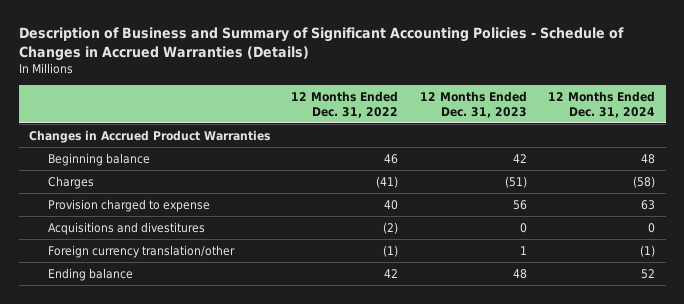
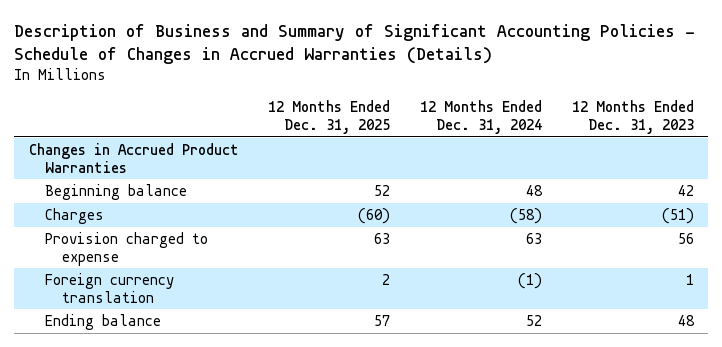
[291,91,399,118] 12 Months Ended Dec. 31, 2022 -> none
none -> [268,100,391,135] 12 Months Ended Dec. 31, 2025
[48,221,206,235] Acquisitions and divestitures -> none
[48,244,236,258] Foreign currency translation/other -> [45,272,175,303] Foreign currency translation

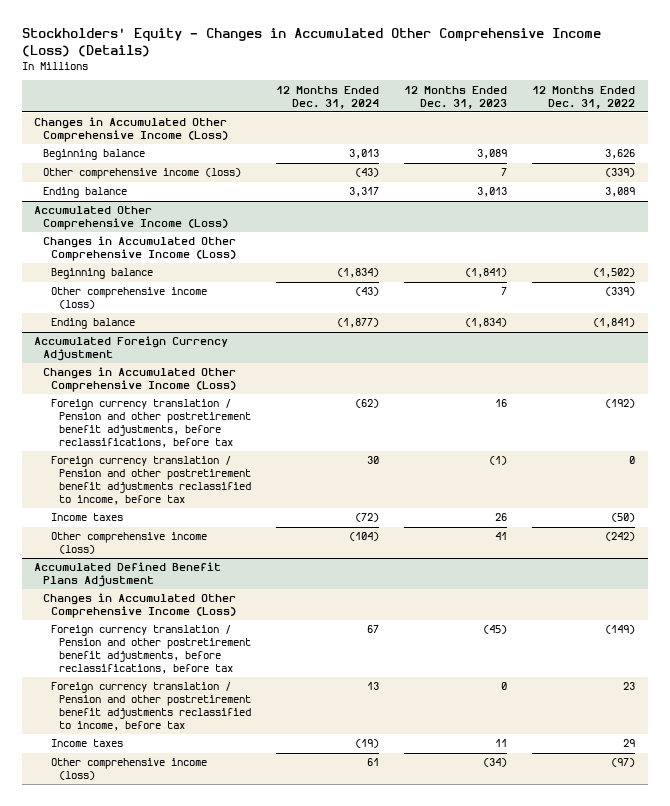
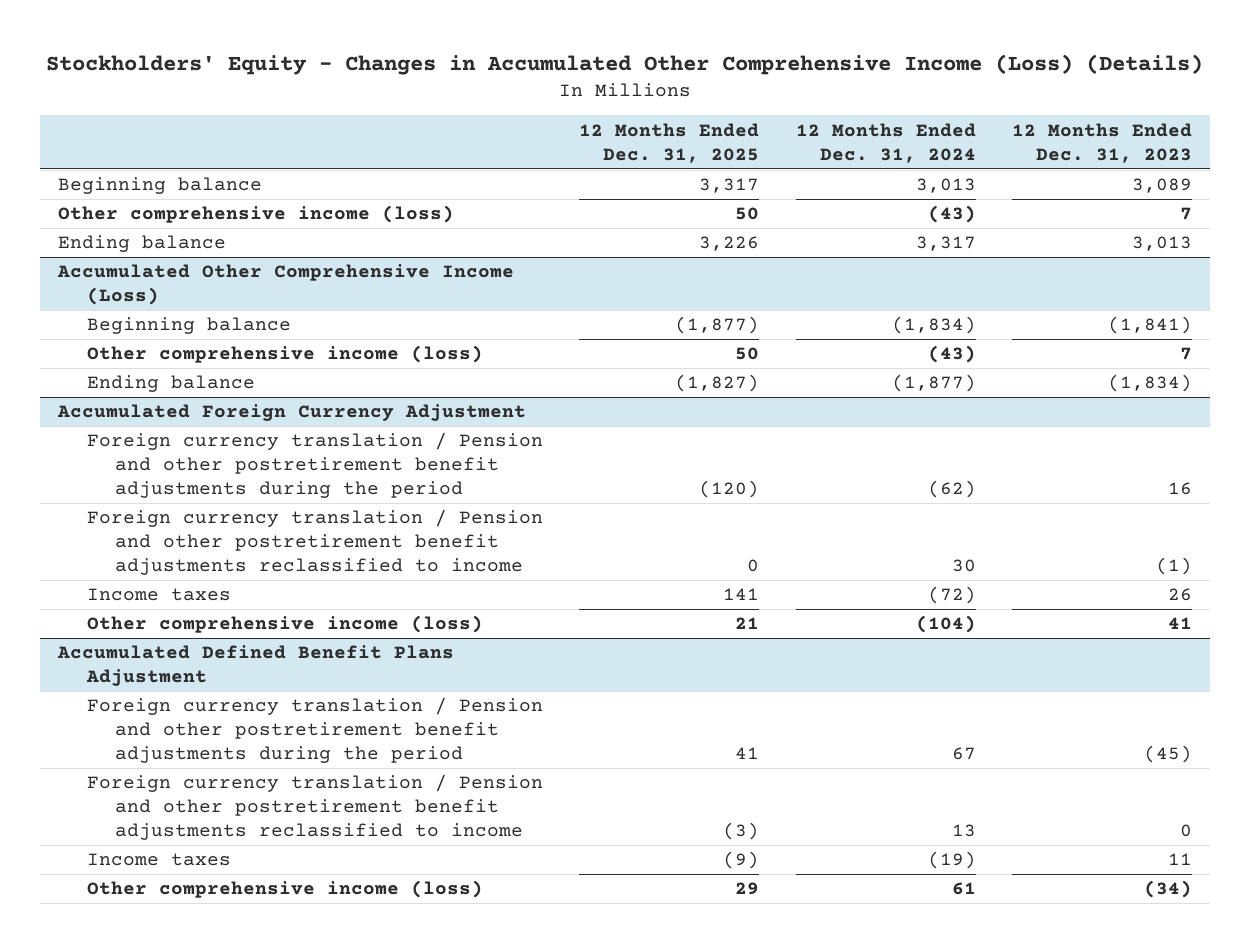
[532,85,636,109] 12 Months Ended Dec. 31, 2022 -> none
none -> [579,122,760,163] 12 Months Ended Dec. 31, 2025
[34,117,228,143] Changes in Accumulated Other Comprehensive Income (Loss) -> none
[42,236,236,262] Changes in Accumulated Other Comprehensive Income (Loss) -> none
[42,367,236,393] Changes in Accumulated Other Comprehensive Income (Loss) -> none
[50,399,251,448] Foreign currency translation / Pension and other postretirement benefit adjustments, before reclassifications, before tax -> [86,432,543,499] Foreign currency translation / Pension and other postretirement benefit adjustments during the period
[50,456,251,505] Foreign currency translation / Pension and other postretirement benefit adjustments reclassified to income, before tax -> [86,509,543,576] Foreign currency translation / Pension and other postretirement benefit adjustments reclassified to income
[42,593,236,619] Changes in Accumulated Other Comprehensive Income (Loss) -> none
[50,625,251,674] Foreign currency translation / Pension and other postretirement benefit adjustments, before reclassifications, before tax -> [86,697,543,764] Foreign currency translation / Pension and other postretirement benefit adjustments during the period
[50,682,251,731] Foreign currency translation / Pension and other postretirement benefit adjustments reclassified to income, before tax -> [86,774,543,841] Foreign currency translation / Pension and other postretirement benefit adjustments reclassified to income

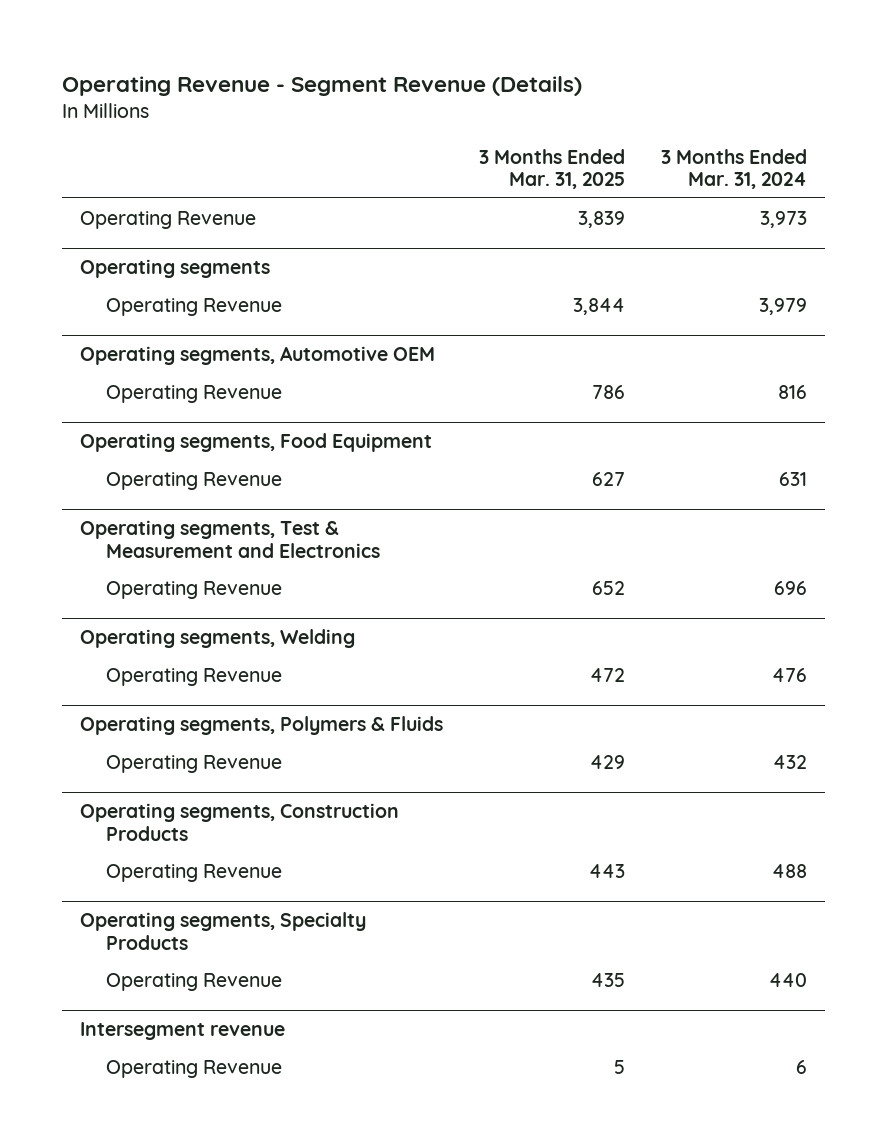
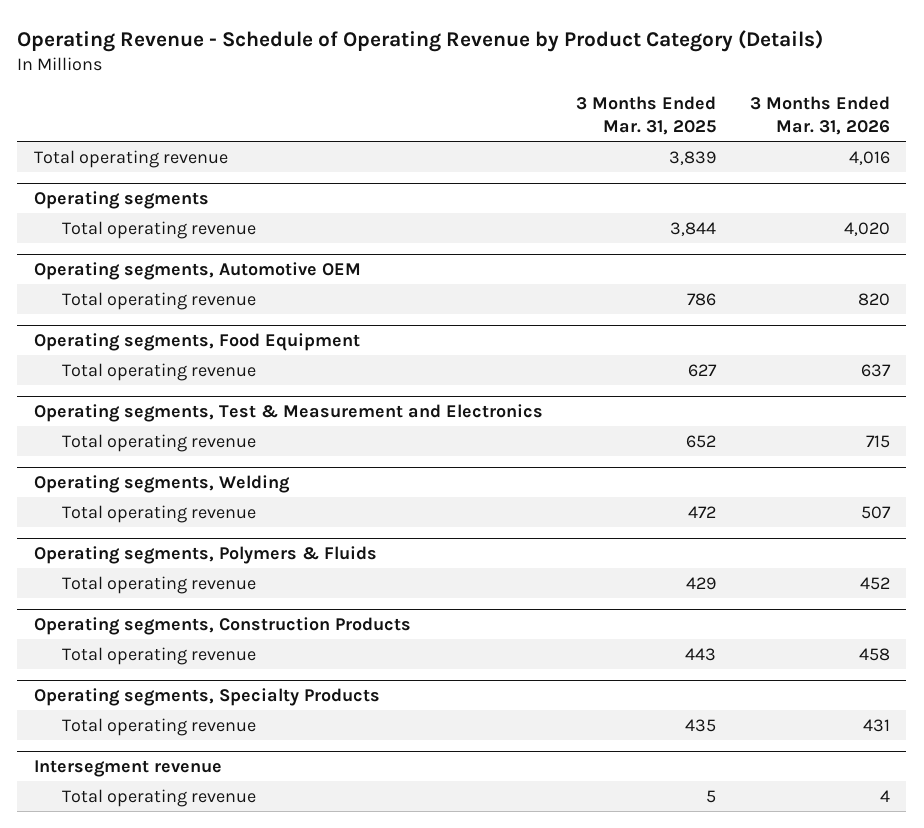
[61,75,582,96] Operating Revenue - Segment Revenue (Details) -> [17,29,824,52] Operating Revenue - Schedule of Operating Revenue by Product Category (Details)
[660,148,807,190] 3 Months Ended Mar. 31, 2024 -> none
none -> [749,96,890,135] 3 Months Ended Mar. 31, 2026
[79,210,256,229] Operating Revenue -> [34,149,229,168] Total operating revenue
[106,297,283,316] Operating Revenue -> [61,220,256,239] Total operating revenue
[106,384,283,403] Operating Revenue -> [61,291,256,310] Total operating revenue
[106,471,283,490] Operating Revenue -> [61,362,256,381] Total operating revenue
[106,580,283,599] Operating Revenue -> [61,433,256,452] Total operating revenue
[106,667,283,686] Operating Revenue -> [61,504,256,523] Total operating revenue
[106,754,283,773] Operating Revenue -> [61,575,256,594] Total operating revenue
[106,863,283,882] Operating Revenue -> [61,646,256,665] Total operating revenue
[106,972,283,991] Operating Revenue -> [61,717,256,736] Total operating revenue
[106,1059,283,1078] Operating Revenue -> [61,788,256,807] Total operating revenue

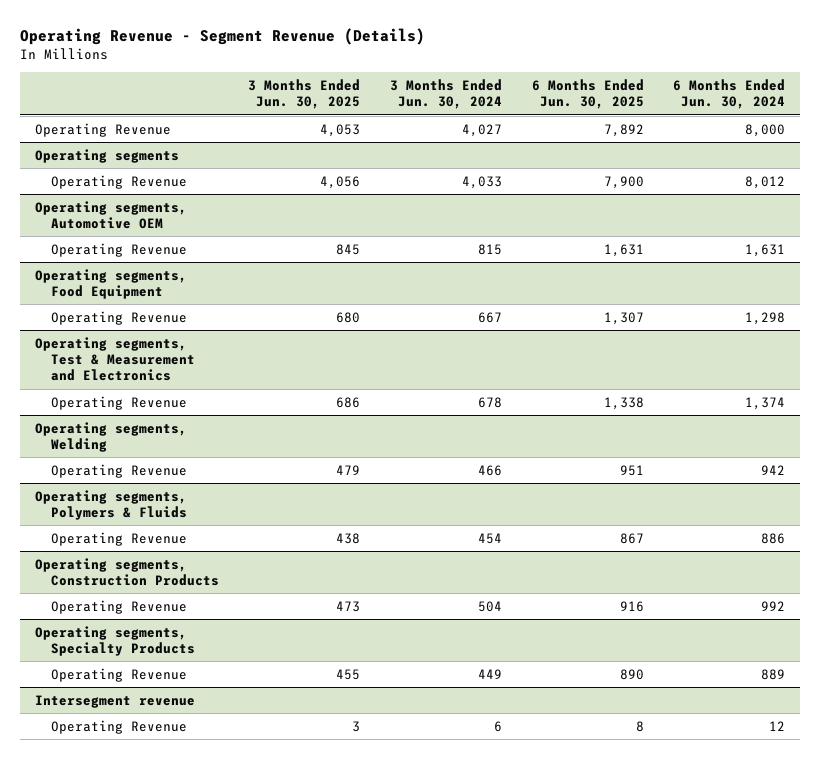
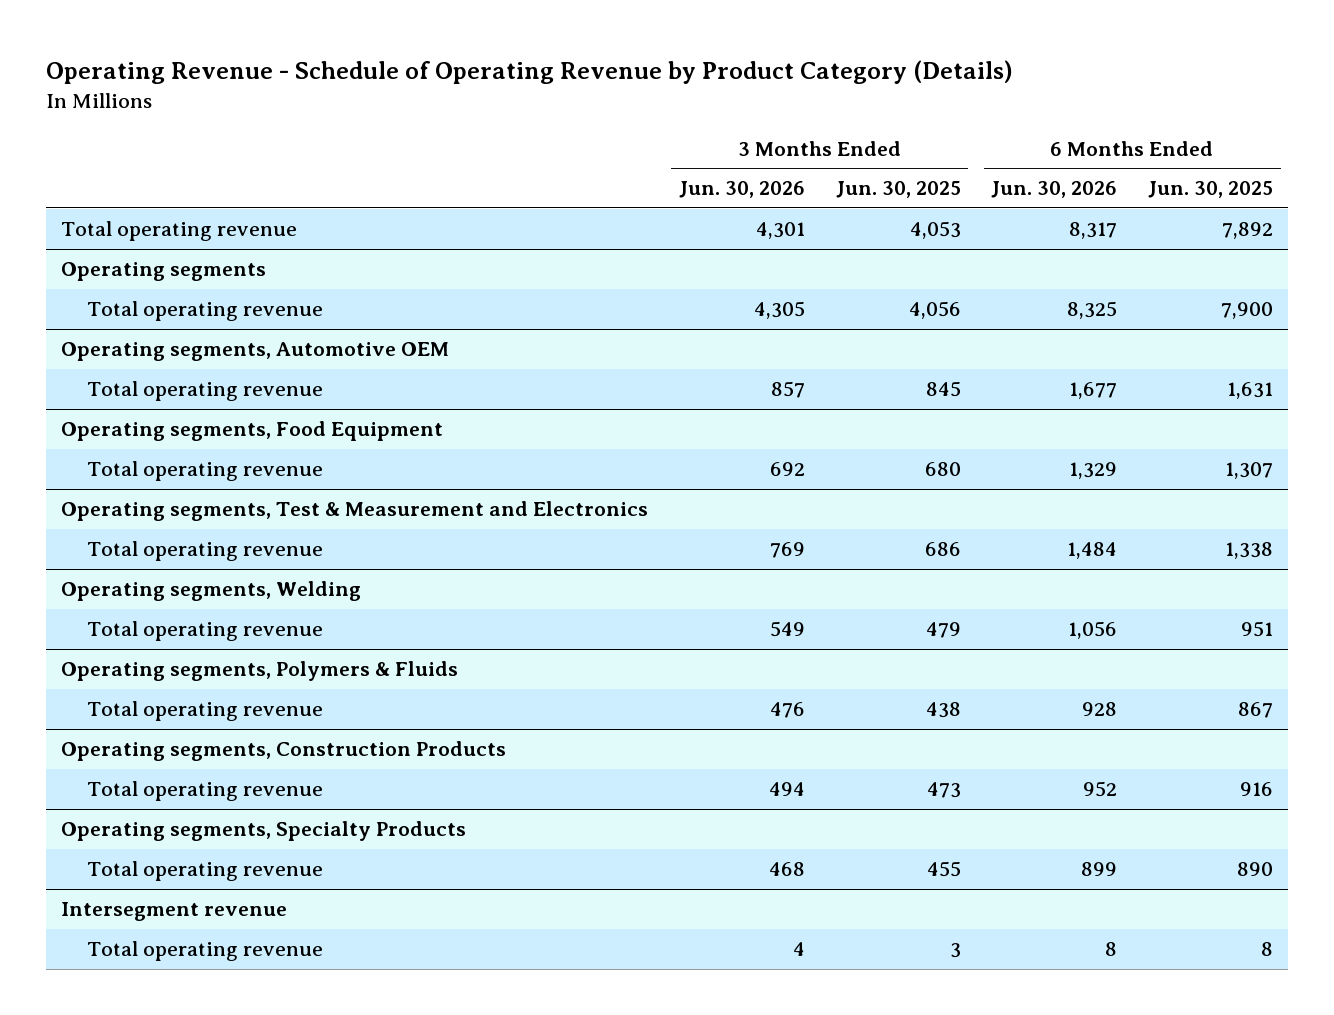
[19,27,425,45] Operating Revenue - Segment Revenue (Details) -> [46,60,1014,85] Operating Revenue - Schedule of Operating Revenue by Product Category (Details)
[389,78,502,110] 3 Months Ended Jun. 30, 2024 -> none
[673,78,786,110] 6 Months Ended Jun. 30, 2024 -> none
none -> [679,181,806,199] Jun. 30, 2026
none -> [991,181,1118,199] Jun. 30, 2026
[34,122,171,137] Operating Revenue -> [61,221,298,242] Total operating revenue
[50,174,187,189] Operating Revenue -> [87,301,324,322] Total operating revenue
[50,242,187,257] Operating Revenue -> [87,381,324,402] Total operating revenue
[50,310,187,325] Operating Revenue -> [87,461,324,482] Total operating revenue
[50,395,187,410] Operating Revenue -> [87,541,324,562] Total operating revenue
[50,463,187,478] Operating Revenue -> [87,621,324,642] Total operating revenue
[50,531,187,546] Operating Revenue -> [87,701,324,722] Total operating revenue
[50,599,187,614] Operating Revenue -> [87,781,324,802] Total operating revenue
[50,667,187,682] Operating Revenue -> [87,861,324,882] Total operating revenue
[50,719,187,734] Operating Revenue -> [87,941,324,962] Total operating revenue

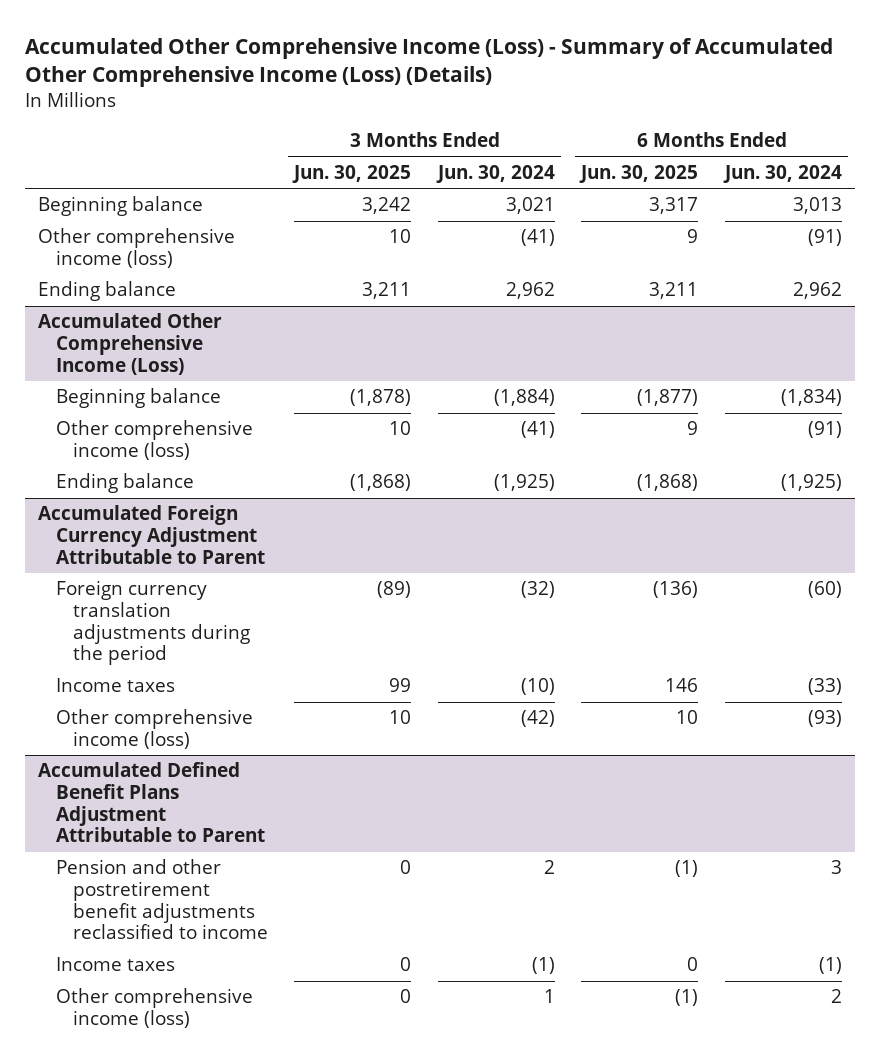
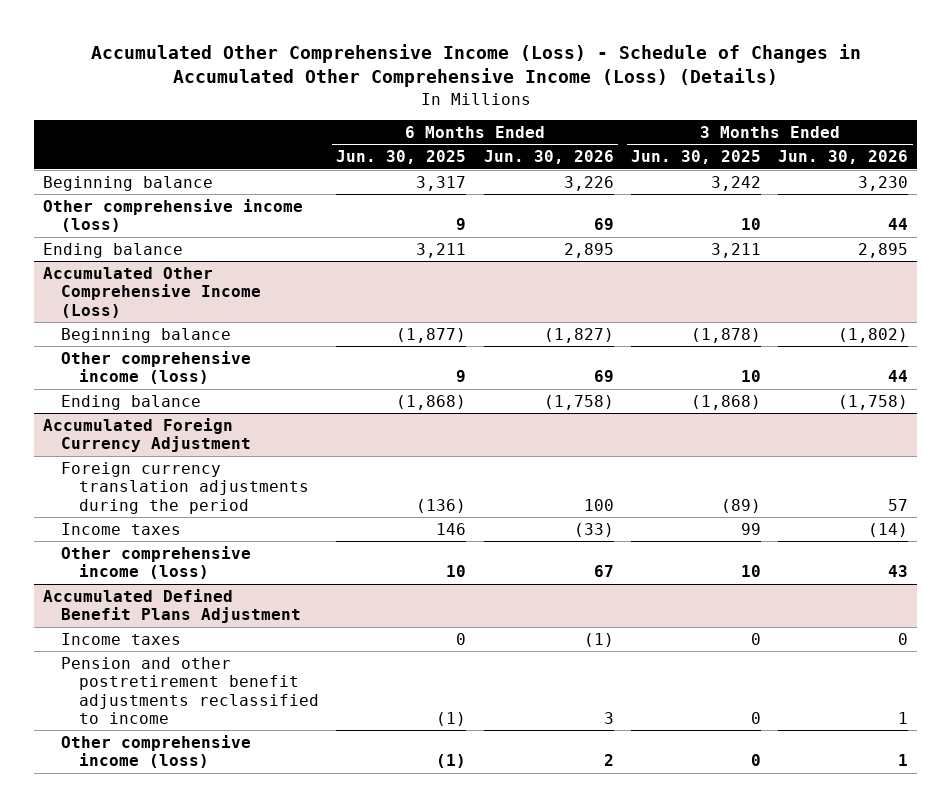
[25,37,834,87] Accumulated Other Comprehensive Income (Loss) - Summary of Accumulated Other Comprehensive Income (Loss) (Details) -> [90,43,861,88] Accumulated Other Comprehensive Income (Loss) - Schedule of Changes in Accumulated Other Comprehensive Income (Loss) (Details)
[435,164,555,183] Jun. 30, 2024 -> none
[722,164,842,183] Jun. 30, 2024 -> none
none -> [483,150,614,165] Jun. 30, 2026
none -> [778,150,909,165] Jun. 30, 2026
[38,505,265,564] Accumulated Foreign Currency Adjustment Attributable to Parent -> [42,417,252,453] Accumulated Foreign Currency Adjustment
[55,859,268,940] Pension and other postretirement benefit adjustments reclassified to income -> none
[38,762,265,843] Accumulated Defined Benefit Plans Adjustment Attributable to Parent -> [42,588,302,624] Accumulated Defined Benefit Plans Adjustment
none -> [61,656,320,724] Pension and other postretirement benefit adjustments reclassified to income

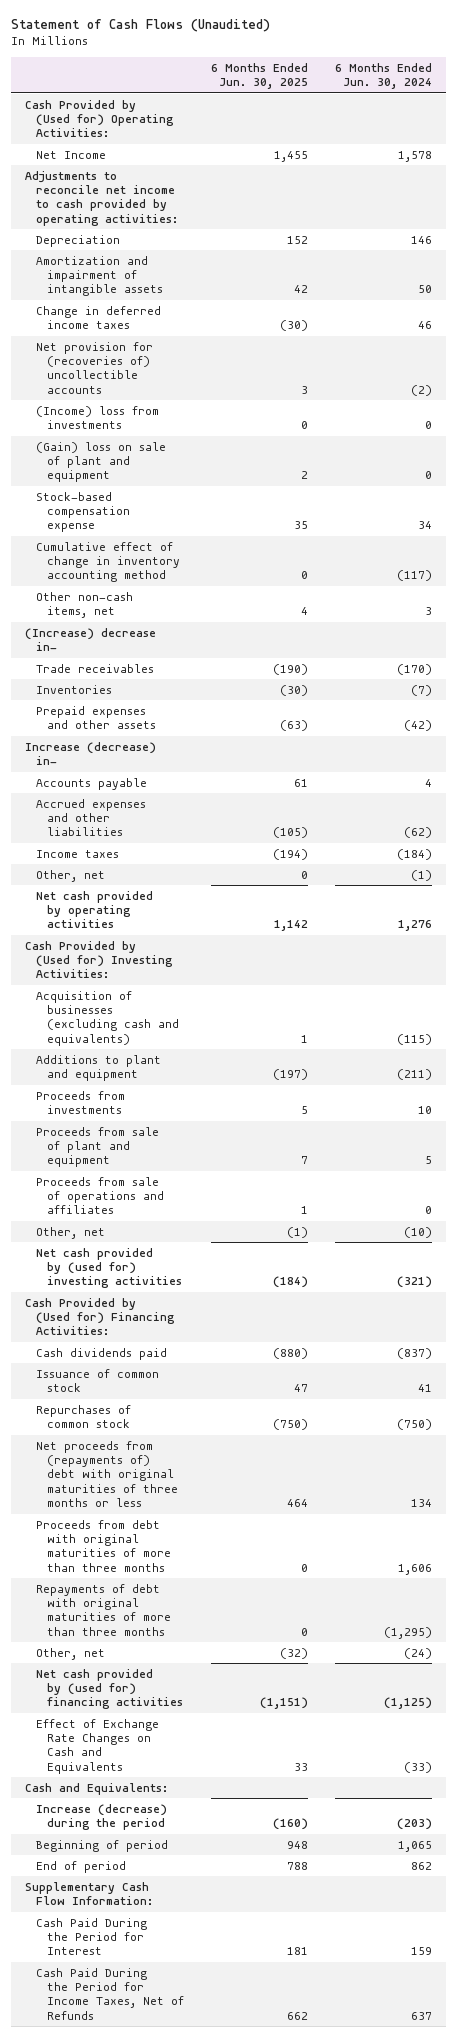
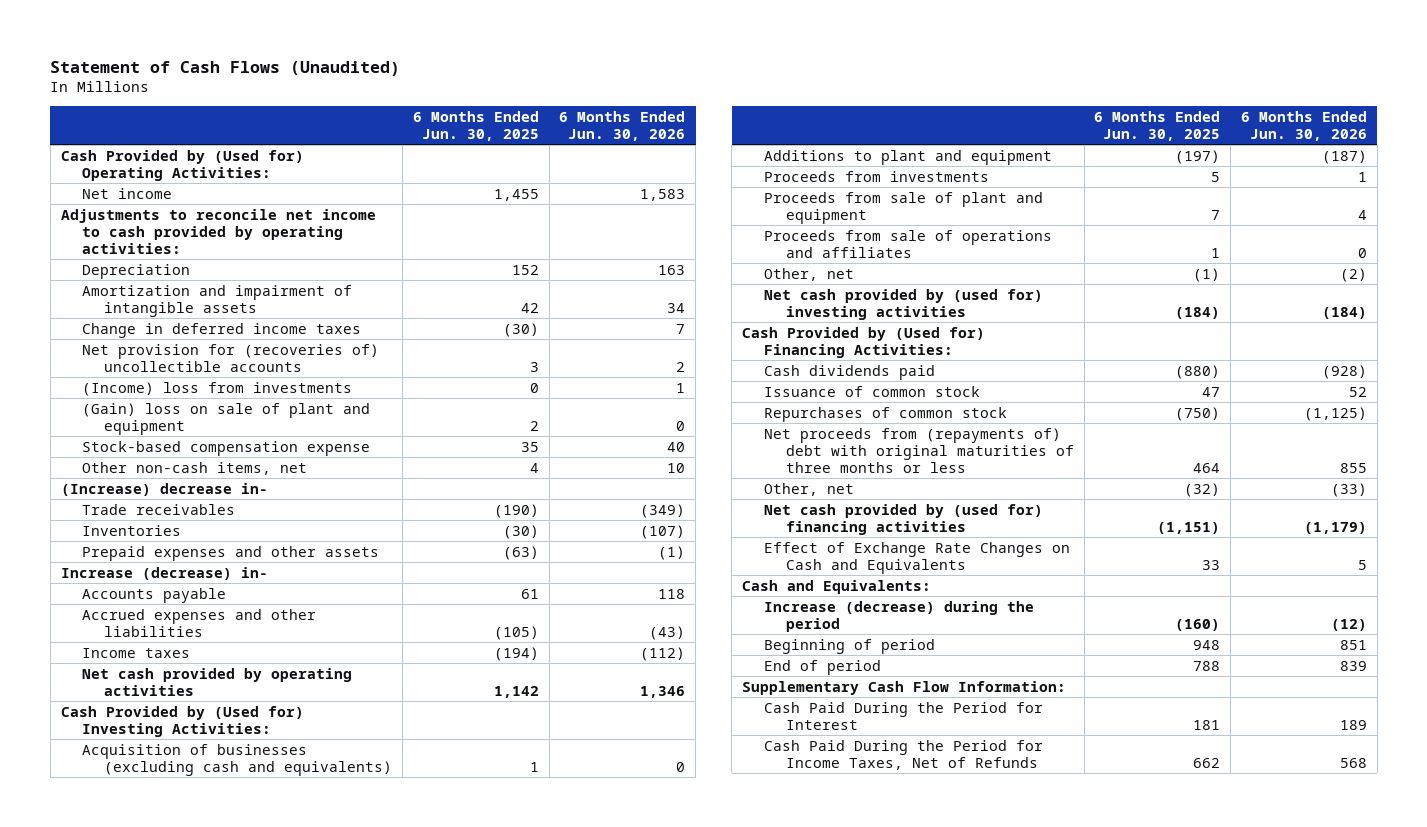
[335,62,433,90] 6 Months Ended Jun. 30, 2024 -> none
none -> [559,110,686,142] 6 Months Ended Jun. 30, 2026
[35,150,106,159] Net Income -> [82,187,173,199] Net income
[35,541,181,583] Cumulative effect of change in inventory accounting method -> none
[35,869,105,882] Other, net -> none
[35,1519,172,1572] Proceeds from debt with original maturities of more than three months -> none
[35,1583,172,1636] Repayments of debt with original maturities of more than three months -> none

